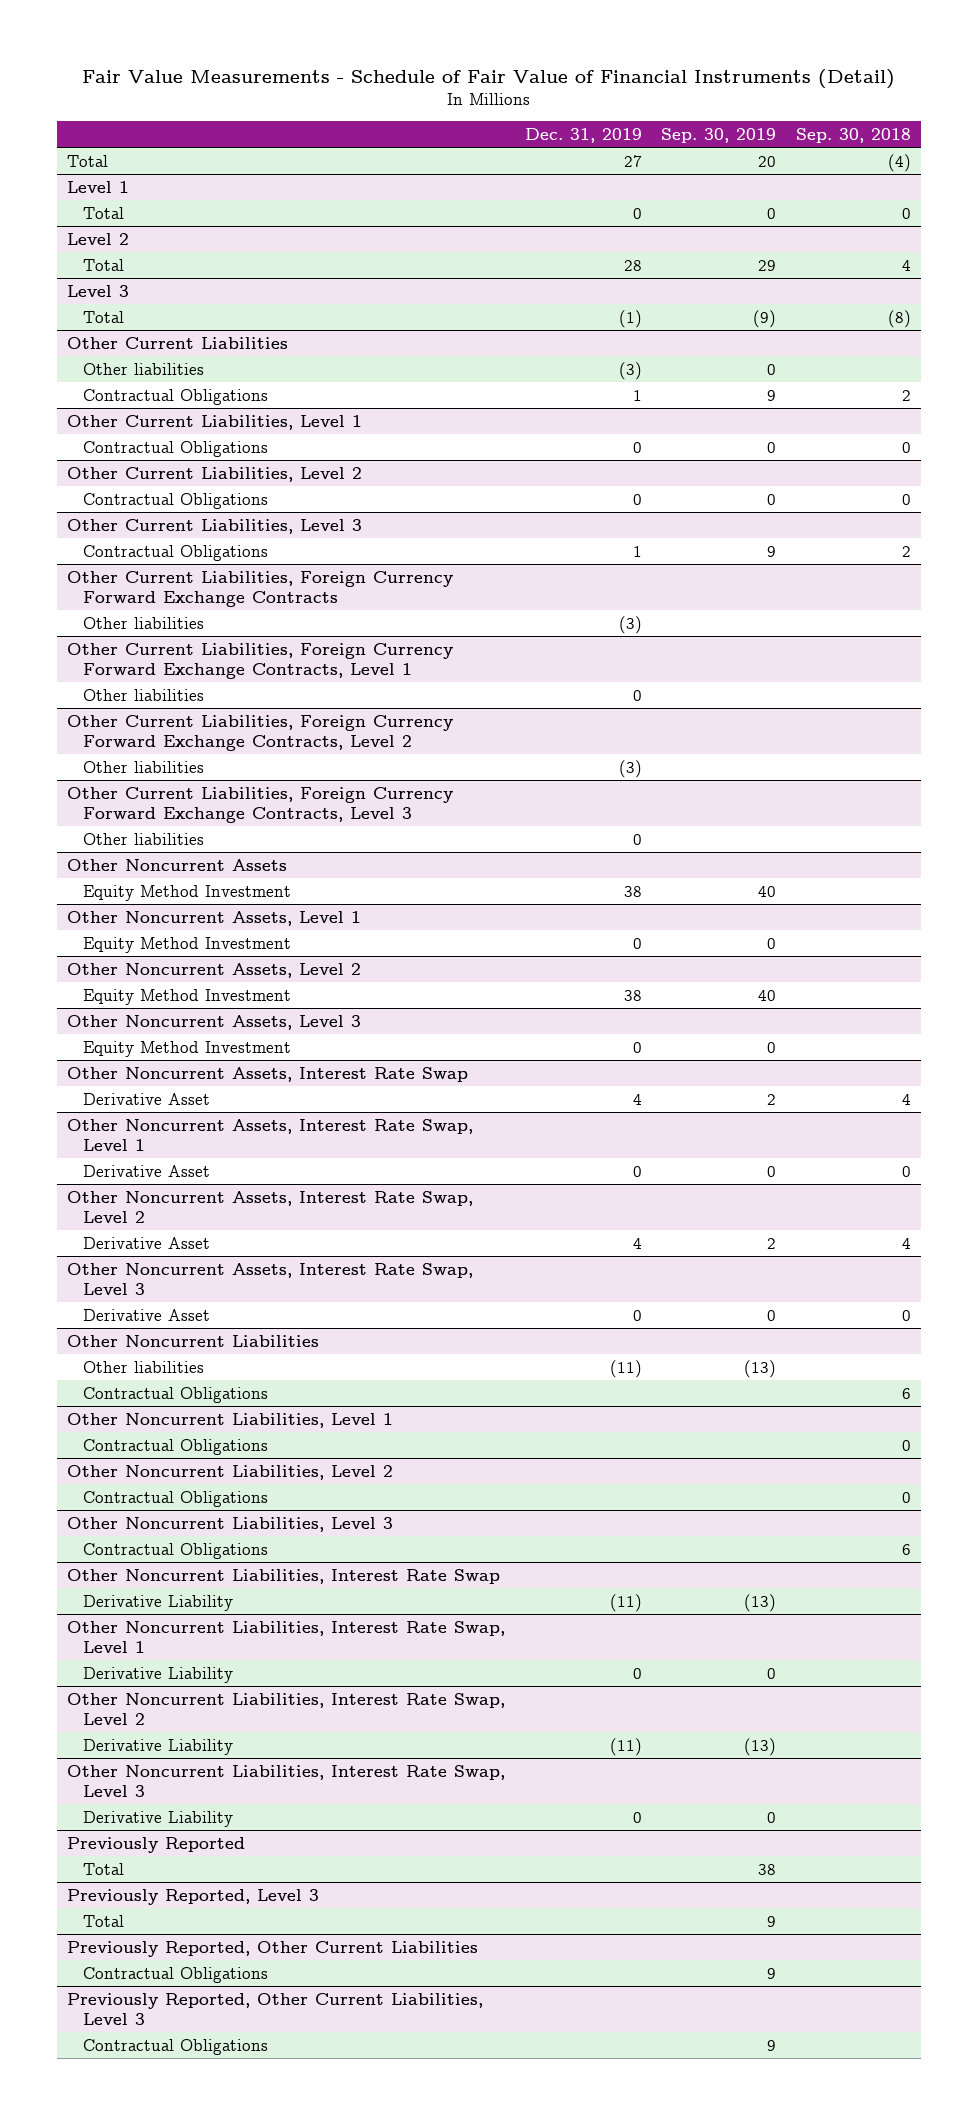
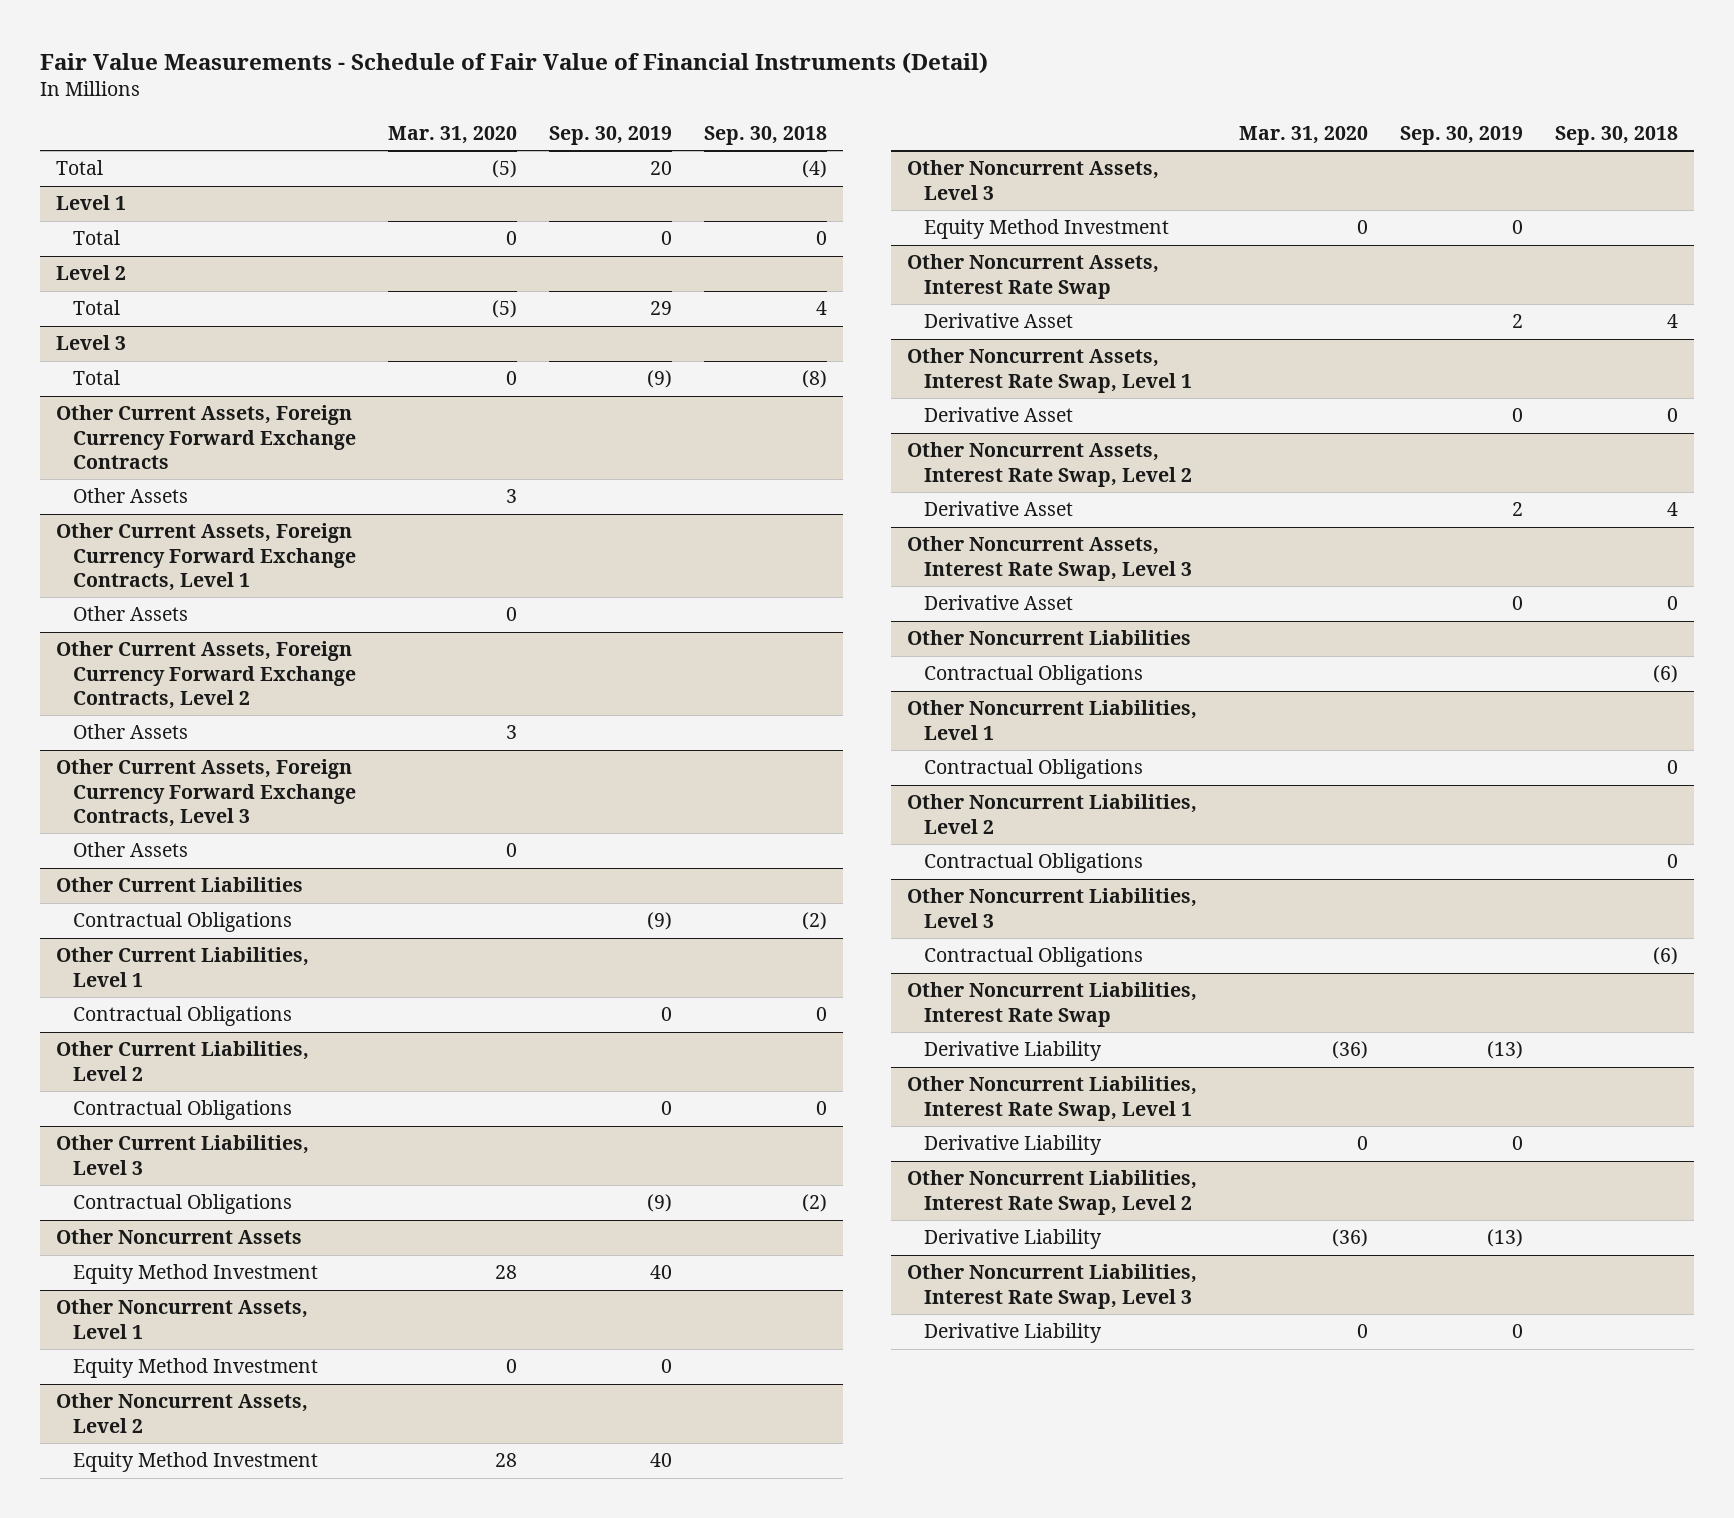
[524,128,642,144] Dec. 31, 2019 -> none
none -> [387,125,517,144] Mar. 31, 2020
none -> [56,405,356,469] Other Current Assets, Foreign Currency Forward Exchange Contracts
none -> [72,488,188,504] Other Assets
none -> [56,523,356,591] Other Current Assets, Foreign Currency Forward Exchange Contracts, Level 1
none -> [72,606,188,622] Other Assets
none -> [56,641,356,709] Other Current Assets, Foreign Currency Forward Exchange Contracts, Level 2
none -> [72,724,188,740] Other Assets
none -> [56,759,356,827] Other Current Assets, Foreign Currency Forward Exchange Contracts, Level 3
none -> [72,842,188,858] Other Assets
[83,362,205,375] Other liabilities -> none
[767,389,777,401] 9 -> [646,912,672,931] (9)
[901,389,911,401] 2 -> [801,912,827,931] (2)
[67,570,454,608] Other Current Liabilities, Foreign Currency Forward Exchange Contracts -> none
[83,616,205,629] Other liabilities -> none
[67,642,454,680] Other Current Liabilities, Foreign Currency Forward Exchange Contracts, Level 1 -> none
[83,688,205,701] Other liabilities -> none
[67,714,454,752] Other Current Liabilities, Foreign Currency Forward Exchange Contracts, Level 2 -> none
[83,760,205,773] Other liabilities -> none
[67,786,454,824] Other Current Liabilities, Foreign Currency Forward Exchange Contracts, Level 3 -> none
[83,832,205,845] Other liabilities -> none
[767,545,777,557] 9 -> [646,1194,672,1213] (9)
[901,545,911,557] 2 -> [801,1194,827,1213] (2)
[83,1360,205,1373] Other liabilities -> none
[901,1387,911,1399] 6 -> [1653,665,1679,684] (6)
[901,1543,911,1555] 6 -> [1653,947,1679,966] (6)
[67,1836,246,1853] Previously Reported -> none
[83,1862,125,1875] Total -> none
[67,1888,320,1905] Previously Reported, Level 3 -> none
[83,1914,125,1927] Total -> none
[67,1940,479,1957] Previously Reported, Other Current Liabilities -> none
[83,1966,269,1983] Contractual Obligations -> none
[67,1992,484,2026] Previously Reported, Other Current Liabilities, Level 3 -> none
[83,2038,269,2055] Contractual Obligations -> none

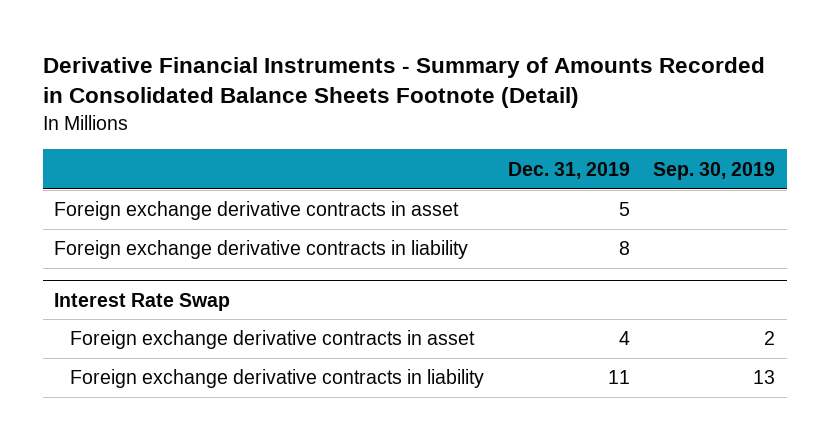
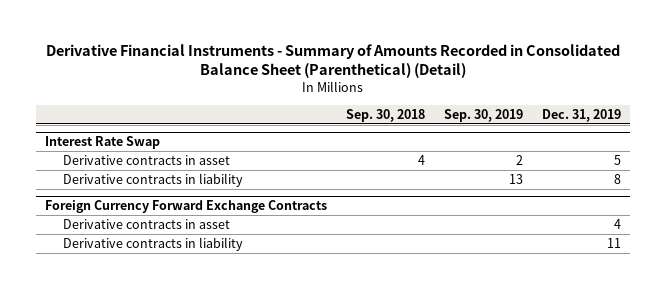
[42,57,765,109] Derivative Financial Instruments - Summary of Amounts Recorded in Consolidated Balance Sheets Footnote (Detail) -> [46,43,621,79] Derivative Financial Instruments - Summary of Amounts Recorded in Consolidated Balance Sheet (Parenthetical) (Detail)
none -> [346,108,426,122] Sep. 30, 2018
[54,201,460,221] Foreign exchange derivative contracts in asset -> none
[54,240,469,260] Foreign exchange derivative contracts in liability -> none
[70,330,476,350] Foreign exchange derivative contracts in asset -> [63,155,231,166] Derivative contracts in asset
[618,331,630,346] 4 -> [614,155,622,166] 5
[70,369,485,389] Foreign exchange derivative contracts in liability -> [63,173,244,188] Derivative contracts in liability
[607,370,630,385] 11 -> [614,174,622,185] 8
none -> [45,200,328,214] Foreign Currency Forward Exchange Contracts
none -> [63,219,231,230] Derivative contracts in asset
none -> [63,237,244,252] Derivative contracts in liability

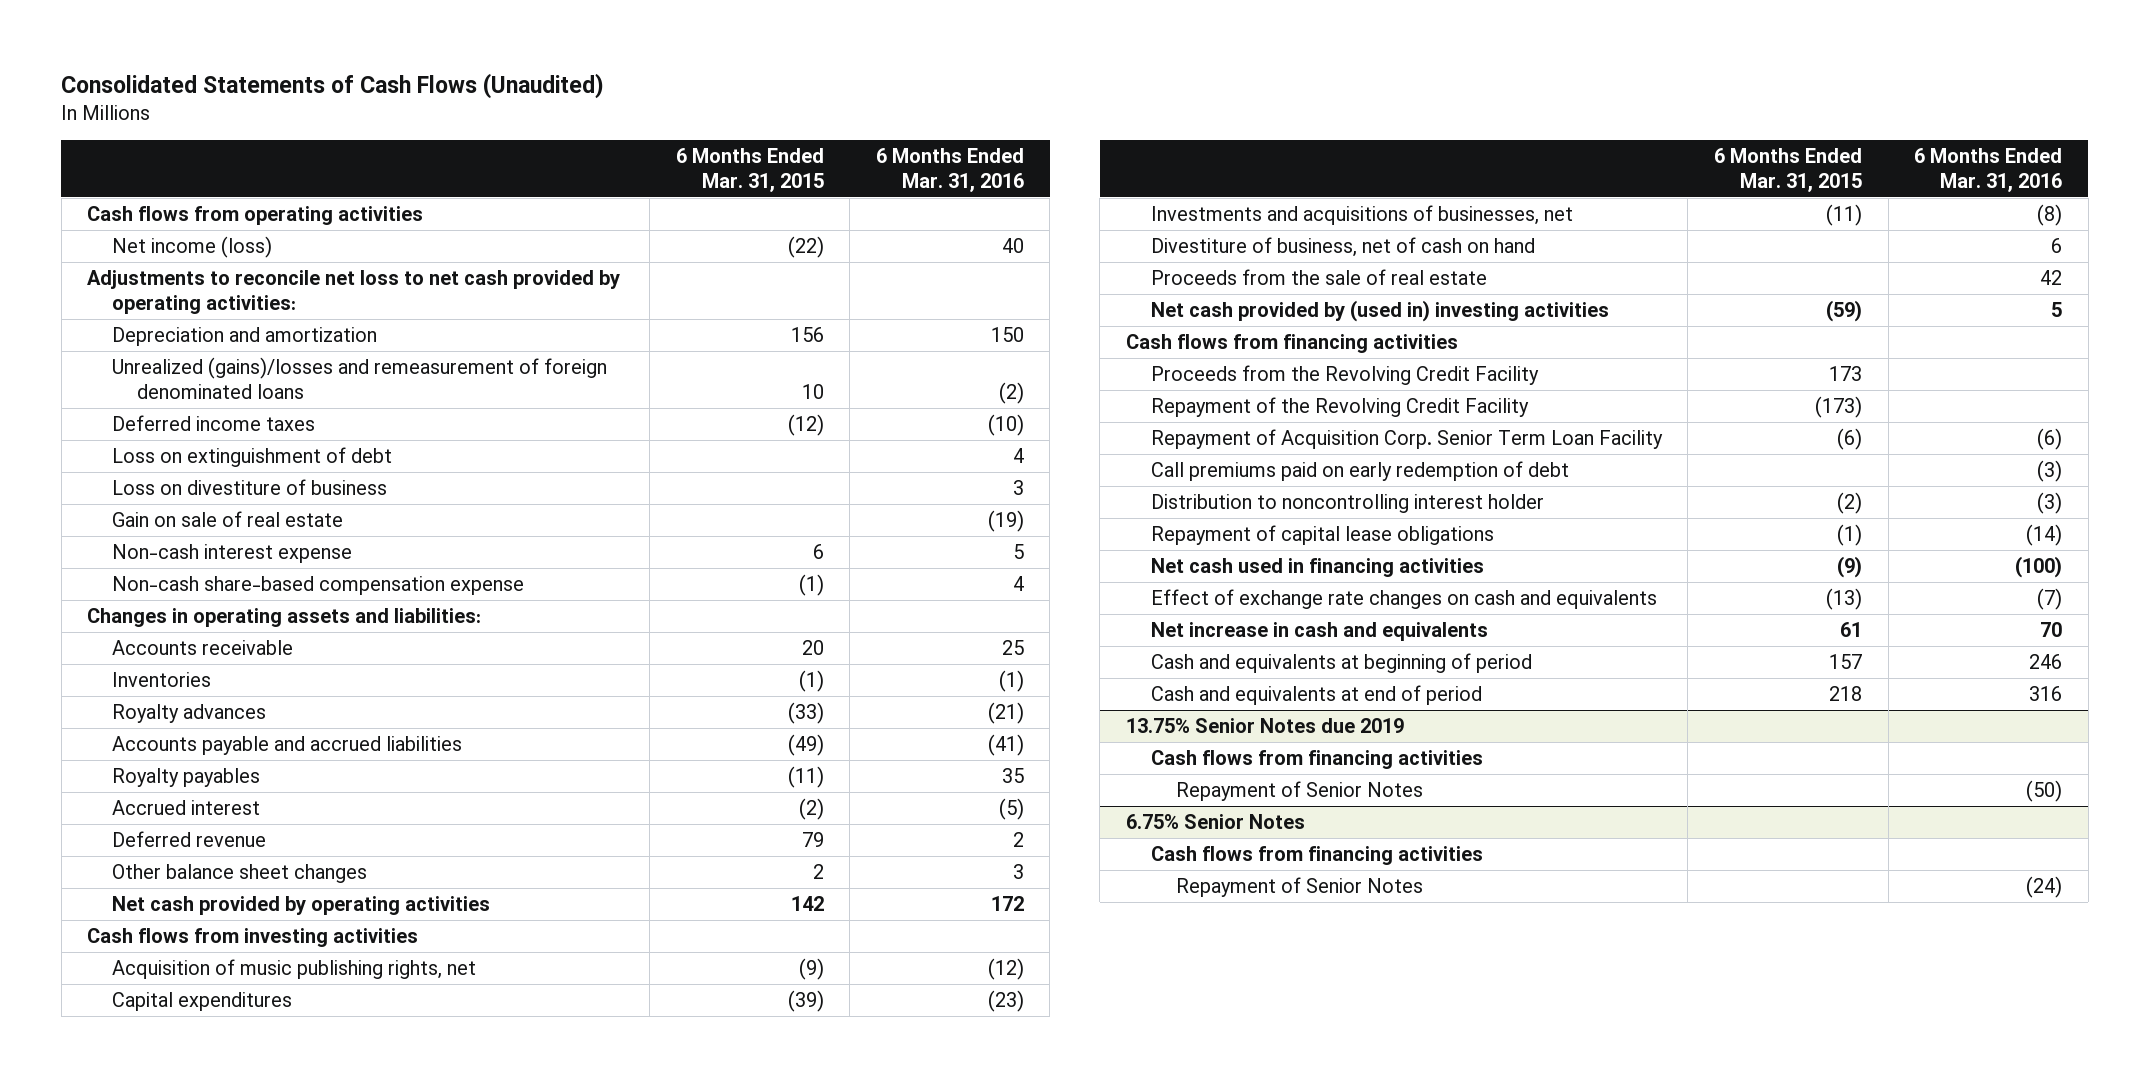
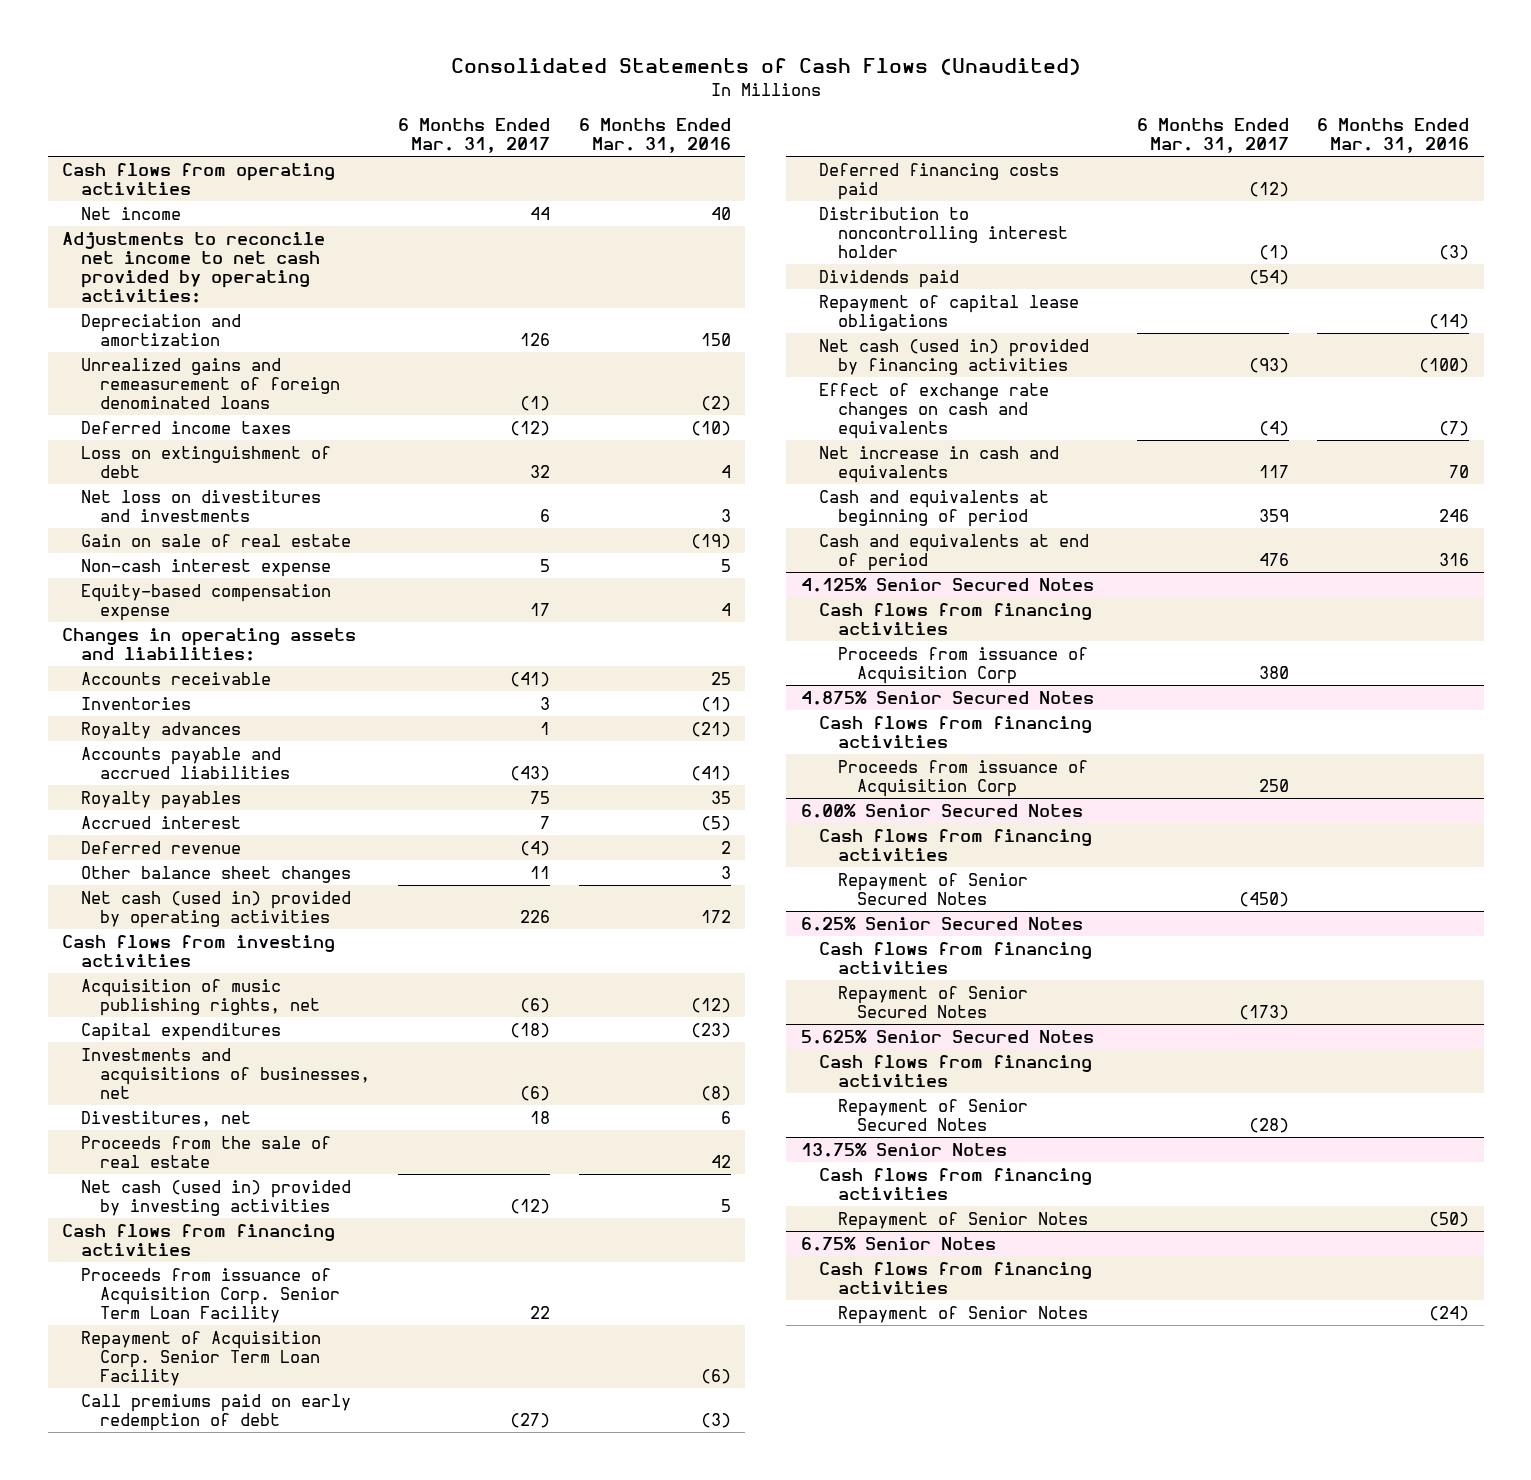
[675,147,824,193] 6 Months Ended Mar. 31, 2015 -> none
none -> [398,117,551,153] 6 Months Ended Mar. 31, 2017
[112,235,273,258] Net income (loss) -> [81,206,182,220] Net income
[87,269,621,315] Adjustments to reconcile net loss to net cash provided by operating activities: -> [62,231,326,303] Adjustments to reconcile net income to net cash provided by operating activities:
[112,356,608,400] Unrealized (gains)/losses and remeasurement of foreign denominated loans -> [81,357,340,409] Unrealized gains and remeasurement of foreign denominated loans
[112,478,388,495] Loss on divestiture of business -> none
none -> [81,489,322,522] Net loss on divestitures and investments
[112,575,525,595] Non-cash share-based compensation expense -> none
none -> [81,583,332,621] Equity-based compensation expense
[112,895,491,915] Net cash provided by operating activities -> [81,890,352,928] Net cash (used in) provided by operating activities
[1150,236,1535,257] Divestiture of business, net of cash on hand -> [81,1110,252,1127] Divestitures, net
[1150,299,1609,322] Net cash provided by (used in) investing activities -> [81,1179,352,1216] Net cash (used in) provided by investing activities
[1150,364,1539,385] Proceeds from the Revolving Credit Facility -> none
[1150,396,1529,417] Repayment of the Revolving Credit Facility -> none
none -> [81,1267,340,1323] Proceeds from issuance of Acquisition Corp. Senior Term Loan Facility
none -> [819,162,1060,200] Deferred financing costs paid
none -> [819,269,960,288] Dividends paid
[1150,557,1484,577] Net cash used in financing activities -> [819,338,1090,375] Net cash (used in) provided by financing activities
[1126,717,1405,733] 13.75% Senior Notes due 2019 -> none
none -> [800,577,1094,592] 4.125% Senior Secured Notes
none -> [838,646,1089,684] Proceeds from issuance of Acquisition Corp
none -> [800,690,1094,705] 4.875% Senior Secured Notes
none -> [819,715,1093,748] Cash flows from financing activities
none -> [838,759,1089,797] Proceeds from issuance of Acquisition Corp
none -> [800,803,1083,818] 6.00% Senior Secured Notes
none -> [819,828,1093,861] Cash flows from financing activities
none -> [838,872,1029,905] Repayment of Senior Secured Notes
none -> [800,916,1083,931] 6.25% Senior Secured Notes
none -> [819,941,1093,974] Cash flows from financing activities
none -> [838,985,1029,1018] Repayment of Senior Secured Notes
none -> [800,1029,1094,1044] 5.625% Senior Secured Notes
none -> [819,1054,1093,1087] Cash flows from financing activities
none -> [838,1098,1029,1131] Repayment of Senior Secured Notes
none -> [800,1142,1007,1157] 13.75% Senior Notes
none -> [819,1167,1093,1200] Cash flows from financing activities

